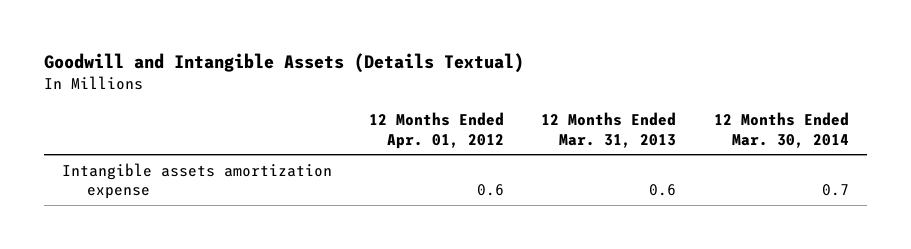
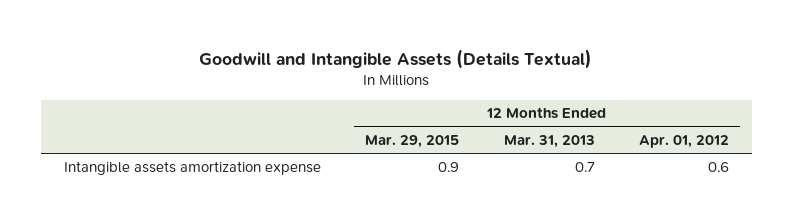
[713,112,849,148] 12 Months Ended Mar. 30, 2014 -> none
none -> [365,135,460,149] Mar. 29, 2015
[649,183,677,196] 0.6 -> [574,162,595,173] 0.7

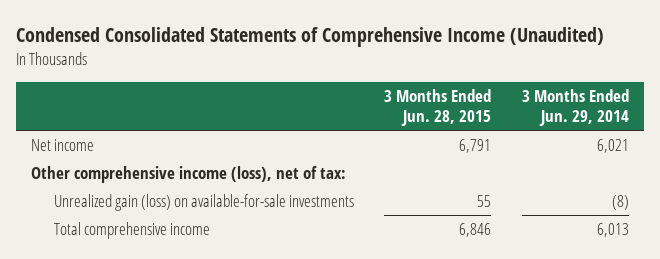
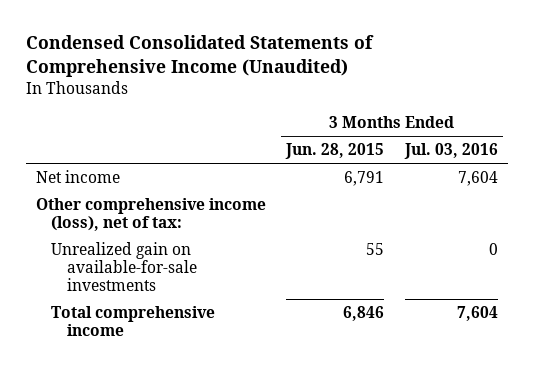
[521,89,629,126] 3 Months Ended Jun. 29, 2014 -> none
none -> [403,143,498,160] Jul. 03, 2016
[53,194,354,212] Unrealized gain (loss) on available-for-sale investments -> [51,242,197,292] Unrealized gain on available-for-sale investments

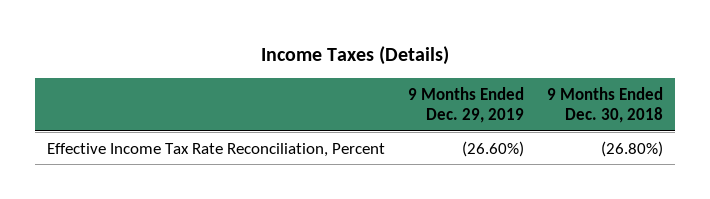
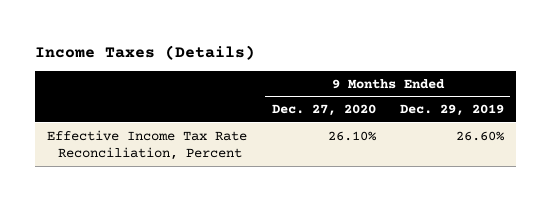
[547,86,664,123] 9 Months Ended Dec. 30, 2018 -> none
none -> [271,104,376,117] Dec. 27, 2020
[461,140,524,157] (26.60%) -> [456,130,506,141] 26.60%

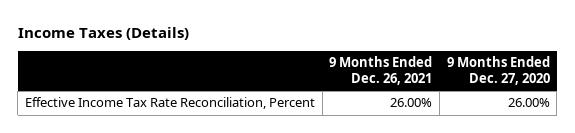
[400,104,505,117] Dec. 29, 2019 -> none
none -> [329,56,433,86] 9 Months Ended Dec. 26, 2021
[327,130,377,141] 26.10% -> [507,98,550,108] 26.00%

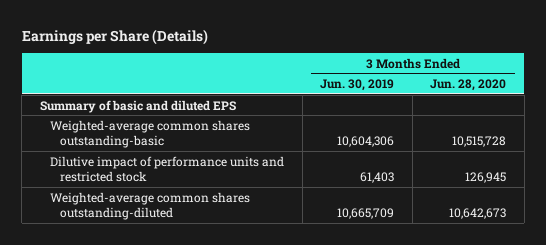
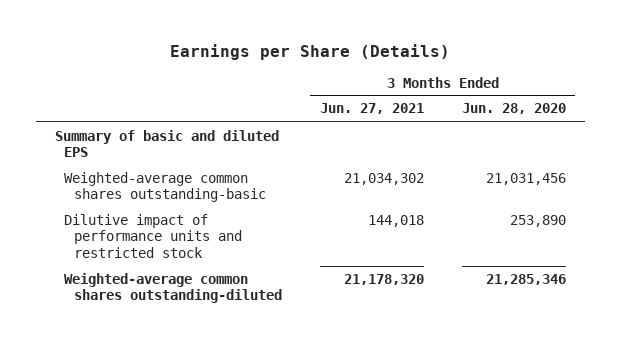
[320,78,395,91] Jun. 30, 2019 -> none
none -> [319,103,424,115] Jun. 27, 2021
[452,136,507,148] 10,515,728 -> [485,172,566,185] 21,031,456
[465,172,507,184] 126,945 -> [509,214,566,227] 253,890
[449,208,507,220] 10,642,673 -> [485,273,566,285] 21,285,346

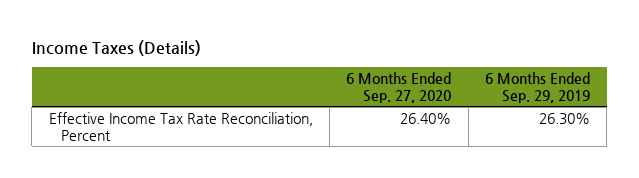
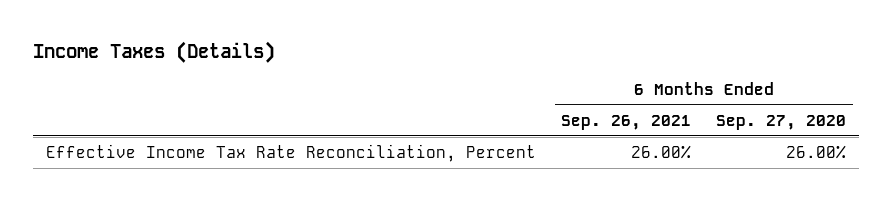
[485,72,591,103] 6 Months Ended Sep. 29, 2019 -> none
none -> [561,114,692,130] Sep. 26, 2021
[400,113,452,125] 26.40% -> [786,144,847,159] 26.00%

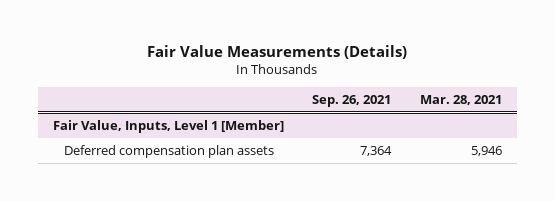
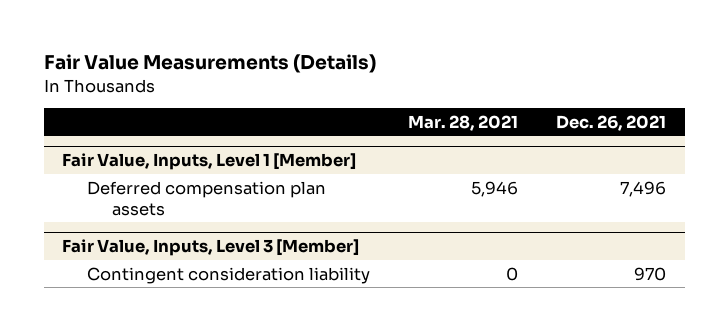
[312,94,392,107] Sep. 26, 2021 -> none
none -> [555,114,666,131] Dec. 26, 2021
none -> [62,239,360,257] Fair Value, Inputs, Level 3 [Member]
none -> [87,266,371,284] Contingent consideration liability

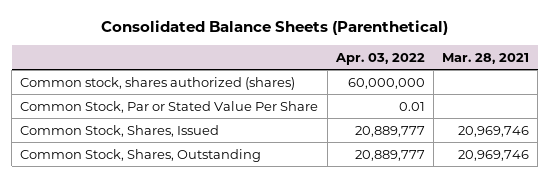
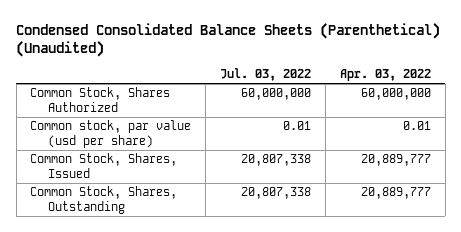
[100,20,448,36] Consolidated Balance Sheets (Parenthetical) -> [16,22,441,58] Condensed Consolidated Balance Sheets (Parenthetical) (Unaudited)
[442,52,530,64] Mar. 28, 2021 -> none
none -> [220,68,312,82] Jul. 03, 2022
[20,76,296,90] Common stock, shares authorized (shares) -> [30,87,171,113] Common Stock, Shares Authorized
[20,100,319,113] Common Stock, Par or Stated Value Per Share -> [30,120,192,149] Common stock, par value (usd per share)

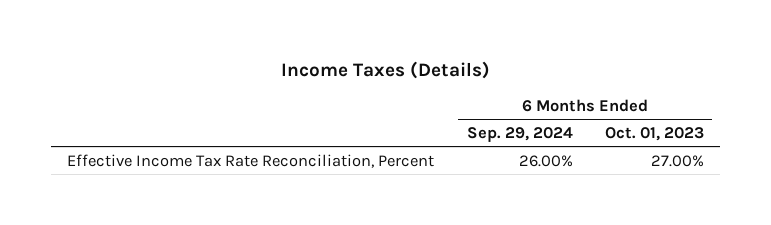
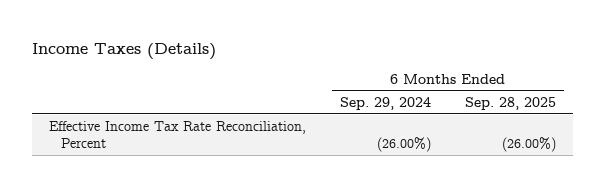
[604,126,704,141] Oct. 01, 2023 -> none
none -> [464,96,556,110] Sep. 28, 2025
[518,154,573,167] 26.00% -> [377,137,432,153] (26.00%)

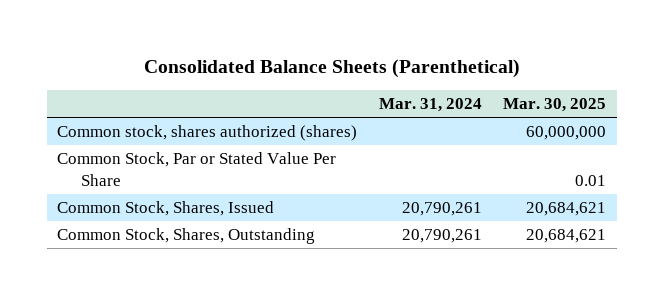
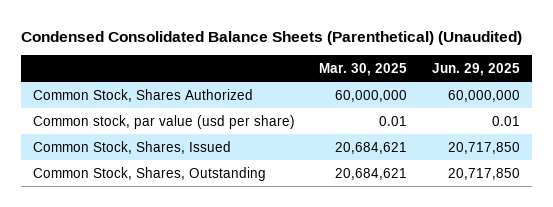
[143,59,520,79] Consolidated Balance Sheets (Parenthetical) -> [20,30,522,45] Condensed Consolidated Balance Sheets (Parenthetical) (Unaudited)
[378,98,482,113] Mar. 31, 2024 -> none
none -> [431,63,520,77] Jun. 29, 2025
[57,125,358,142] Common stock, shares authorized (shares) -> [33,88,254,102] Common Stock, Shares Authorized
[57,152,337,187] Common Stock, Par or Stated Value Per Share -> [33,114,296,129] Common stock, par value (usd per share)

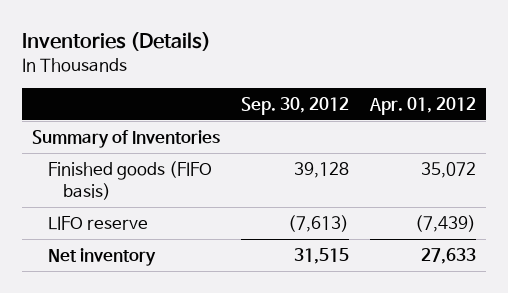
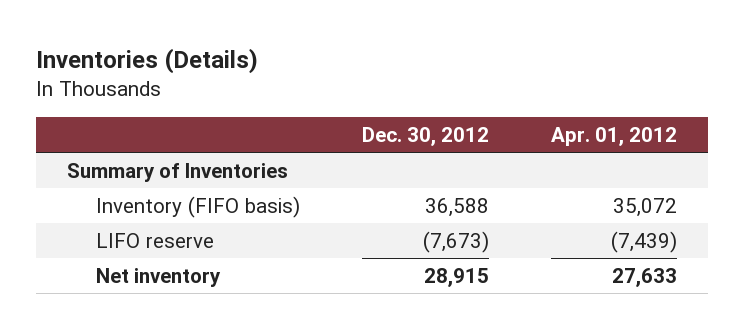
[241,96,350,115] Sep. 30, 2012 -> none
none -> [361,127,489,147] Dec. 30, 2012
[47,161,212,200] Finished goods (FIFO basis) -> [95,196,300,219] Inventory (FIFO basis)

